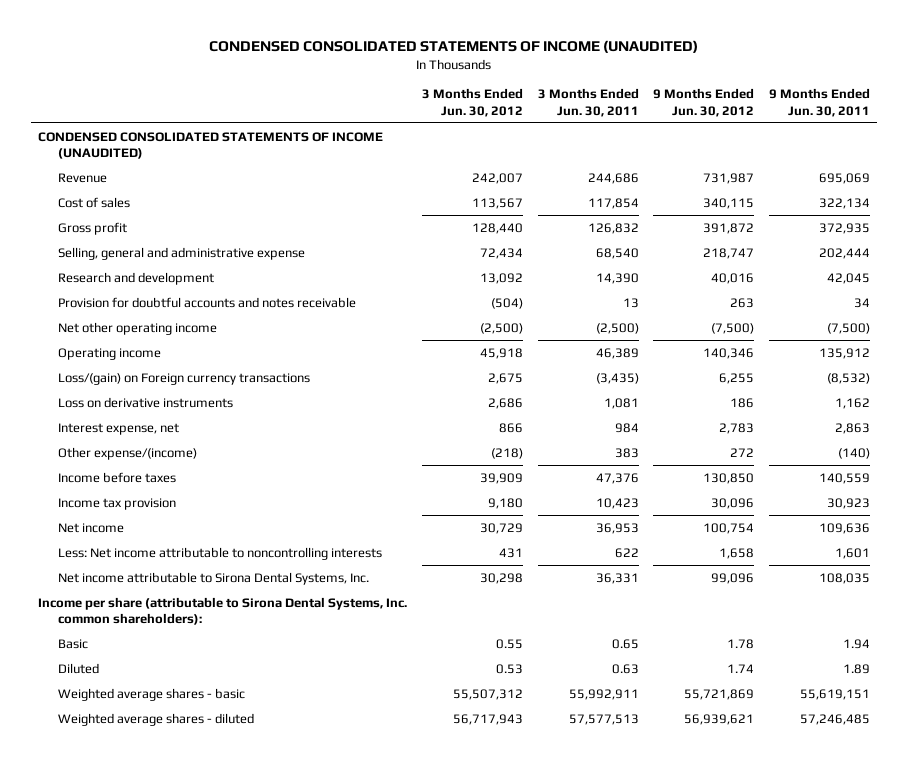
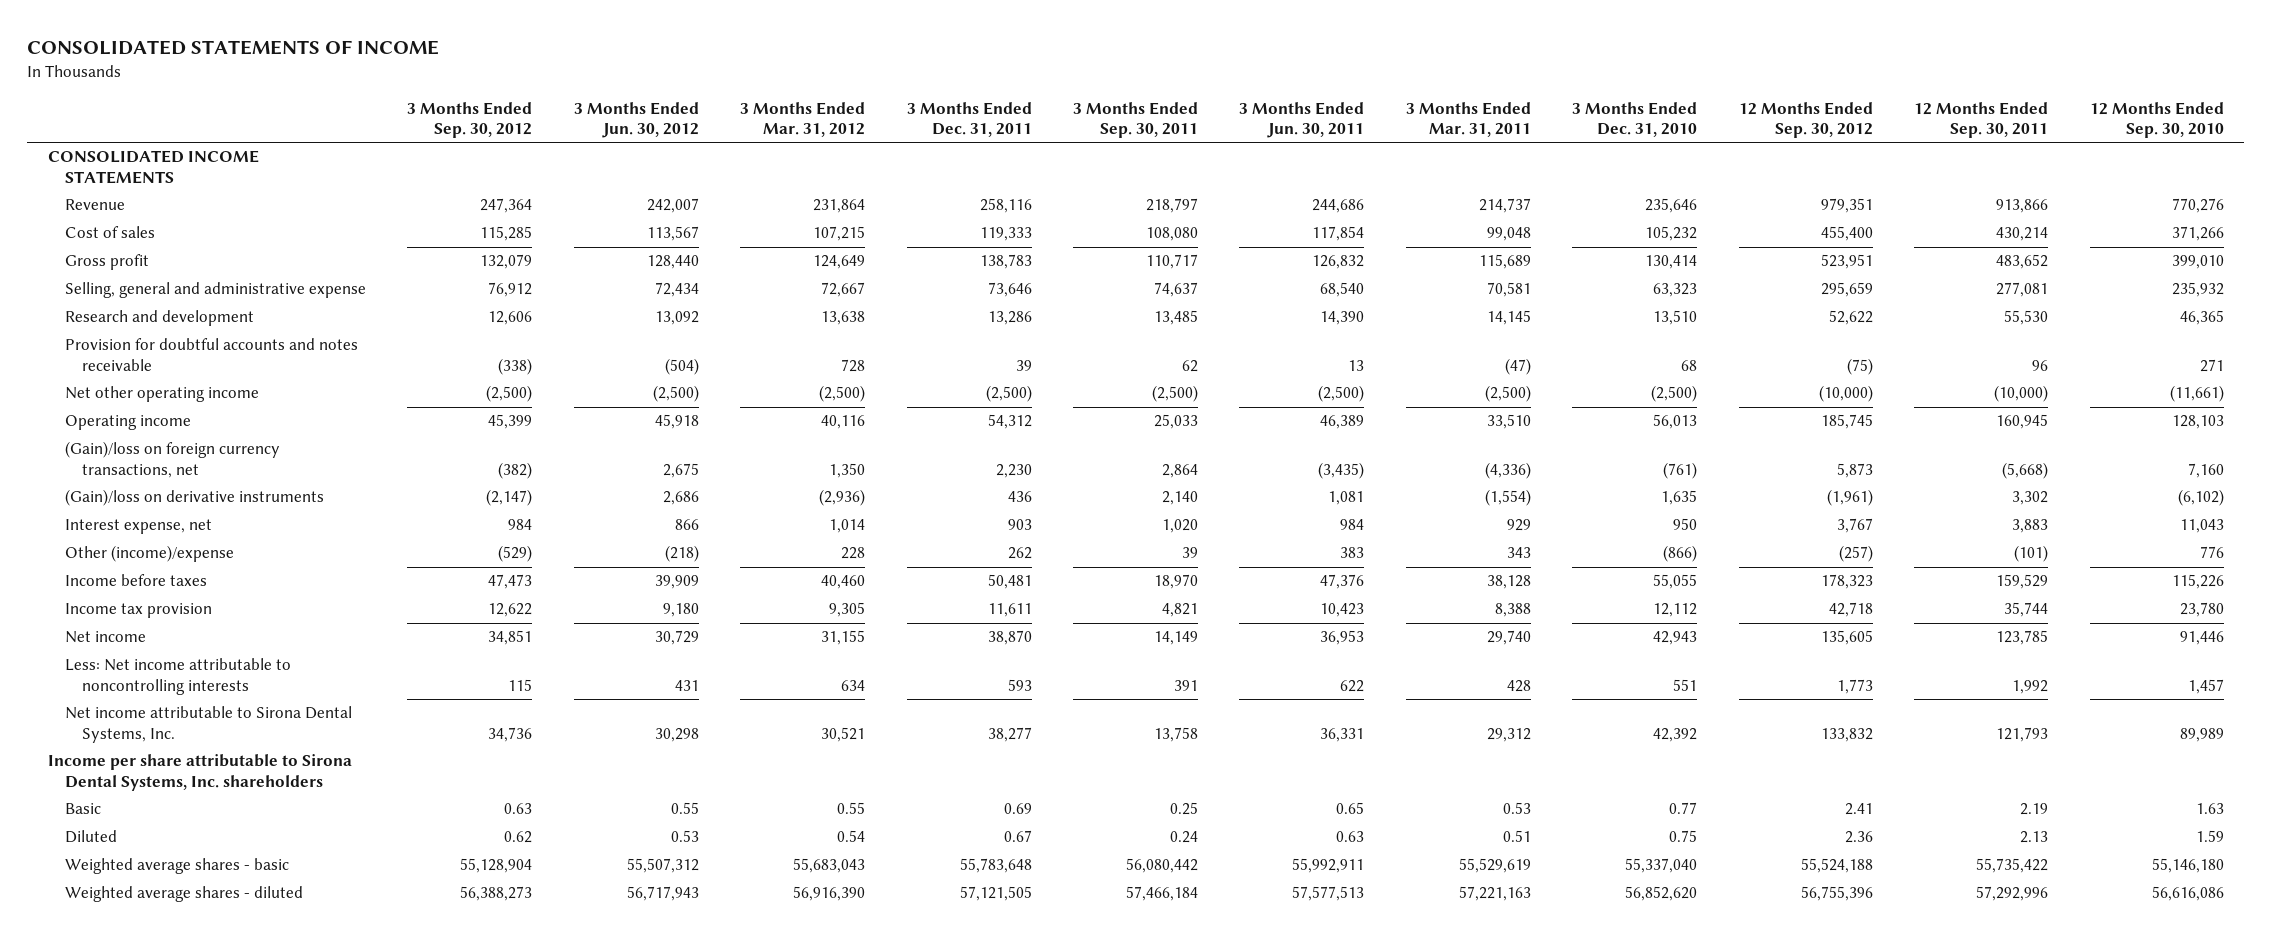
[209,40,699,54] CONDENSED CONSOLIDATED STATEMENTS OF INCOME (UNAUDITED) -> [27,39,440,55] CONSOLIDATED STATEMENTS OF INCOME
[653,88,755,117] 9 Months Ended Jun. 30, 2012 -> none
[769,88,871,117] 9 Months Ended Jun. 30, 2011 -> none
none -> [407,101,533,139] 3 Months Ended Sep. 30, 2012
none -> [740,101,866,138] 3 Months Ended Mar. 31, 2012
none -> [906,101,1032,138] 3 Months Ended Dec. 31, 2011
none -> [1073,101,1199,139] 3 Months Ended Sep. 30, 2011
none -> [1405,101,1531,138] 3 Months Ended Mar. 31, 2011
none -> [1572,101,1698,138] 3 Months Ended Dec. 31, 2010
none -> [1738,101,1873,139] 12 Months Ended Sep. 30, 2012
none -> [1914,101,2049,139] 12 Months Ended Sep. 30, 2011
none -> [2089,101,2224,139] 12 Months Ended Sep. 30, 2010
[38,131,384,159] CONDENSED CONSOLIDATED STATEMENTS OF INCOME (UNAUDITED) -> [47,150,259,184] CONSOLIDATED INCOME STATEMENTS
[58,372,311,385] Loss/(gain) on Foreign currency transactions -> [64,441,280,478] (Gain)/loss on foreign currency transactions, net
[58,396,234,408] Loss on derivative instruments -> [64,489,324,507] (Gain)/loss on derivative instruments
[58,446,198,460] Other expense/(income) -> [64,545,234,563] Other (income)/expense
[38,596,408,625] Income per share (attributable to Sirona Dental Systems, Inc. common shareholders): -> [47,754,352,791] Income per share attributable to Sirona Dental Systems, Inc. shareholders

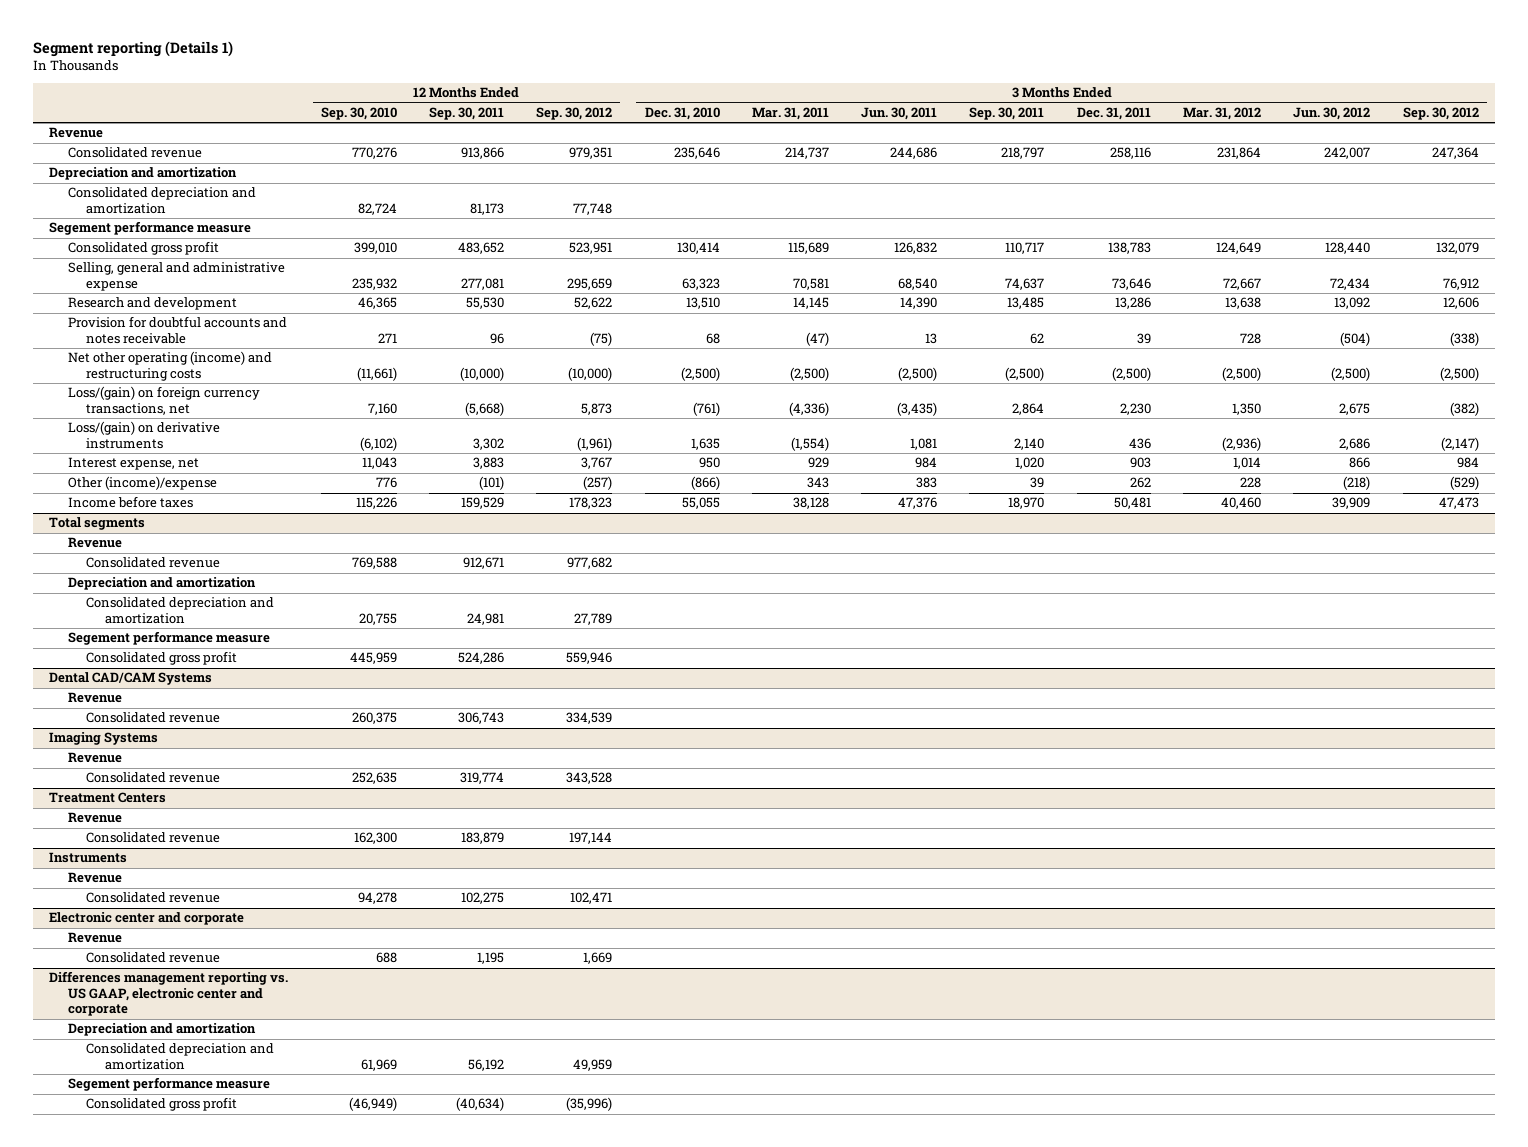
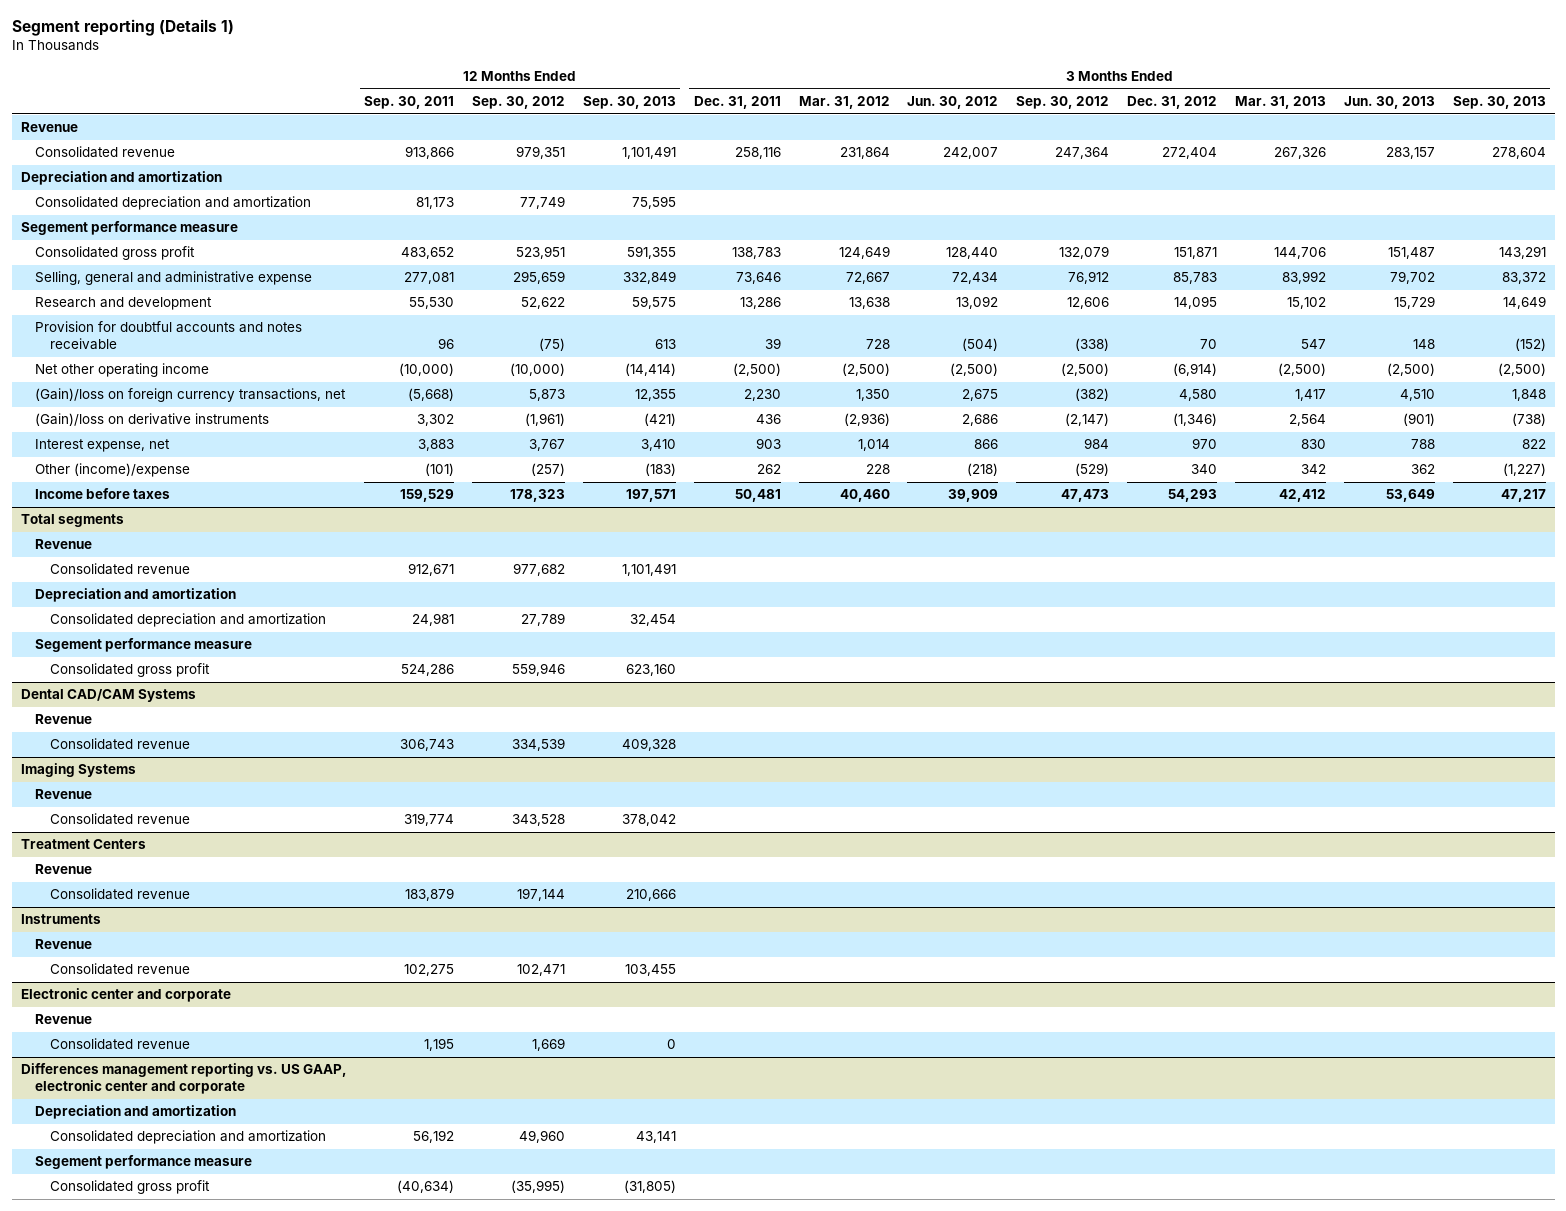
[320,107,397,121] Sep. 30, 2010 -> none
[644,107,720,121] Dec. 31, 2010 -> none
[751,107,829,121] Mar. 31, 2011 -> none
[861,107,938,121] Jun. 30, 2011 -> none
[969,107,1045,121] Sep. 30, 2011 -> none
none -> [583,96,677,110] Sep. 30, 2013
none -> [1127,96,1218,110] Dec. 31, 2012
none -> [1234,96,1326,110] Mar. 31, 2013
none -> [1343,96,1435,110] Jun. 30, 2013
none -> [1452,96,1546,110] Sep. 30, 2013
[573,202,613,215] 77,748 -> [520,196,566,210] 77,749
[67,351,272,381] Net other operating (income) and restructuring costs -> [35,363,210,378] Net other operating income
[67,386,260,415] Loss/(gain) on foreign currency transactions, net -> [35,388,347,403] (Gain)/loss on foreign currency transactions, net
[67,421,220,449] Loss/(gain) on derivative instruments -> [35,413,270,427] (Gain)/loss on derivative instruments
[573,1058,613,1071] 49,959 -> [519,1130,566,1144] 49,960
[566,1097,613,1112] (35,996) -> [511,1180,566,1194] (35,995)

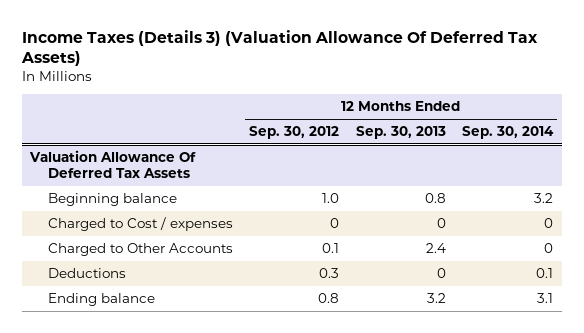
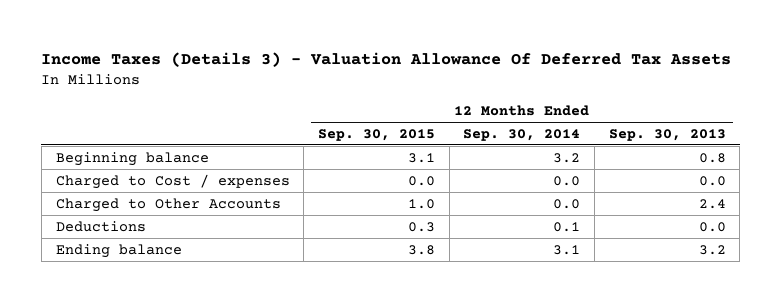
[21,29,539,67] Income Taxes (Details 3) (Valuation Allowance Of Deferred Tax Assets) -> [41,52,732,68] Income Taxes (Details 3) - Valuation Allowance Of Deferred Tax Assets
[249,126,340,140] Sep. 30, 2012 -> none
none -> [317,128,435,141] Sep. 30, 2015
[29,149,197,179] Valuation Allowance Of Deferred Tax Assets -> none
[436,217,446,228] 0 -> [698,175,726,186] 0.0
[544,217,554,228] 0 -> [553,175,581,186] 0.0
[544,242,554,253] 0 -> [553,198,581,209] 0.0
[436,267,446,278] 0 -> [698,221,726,232] 0.0

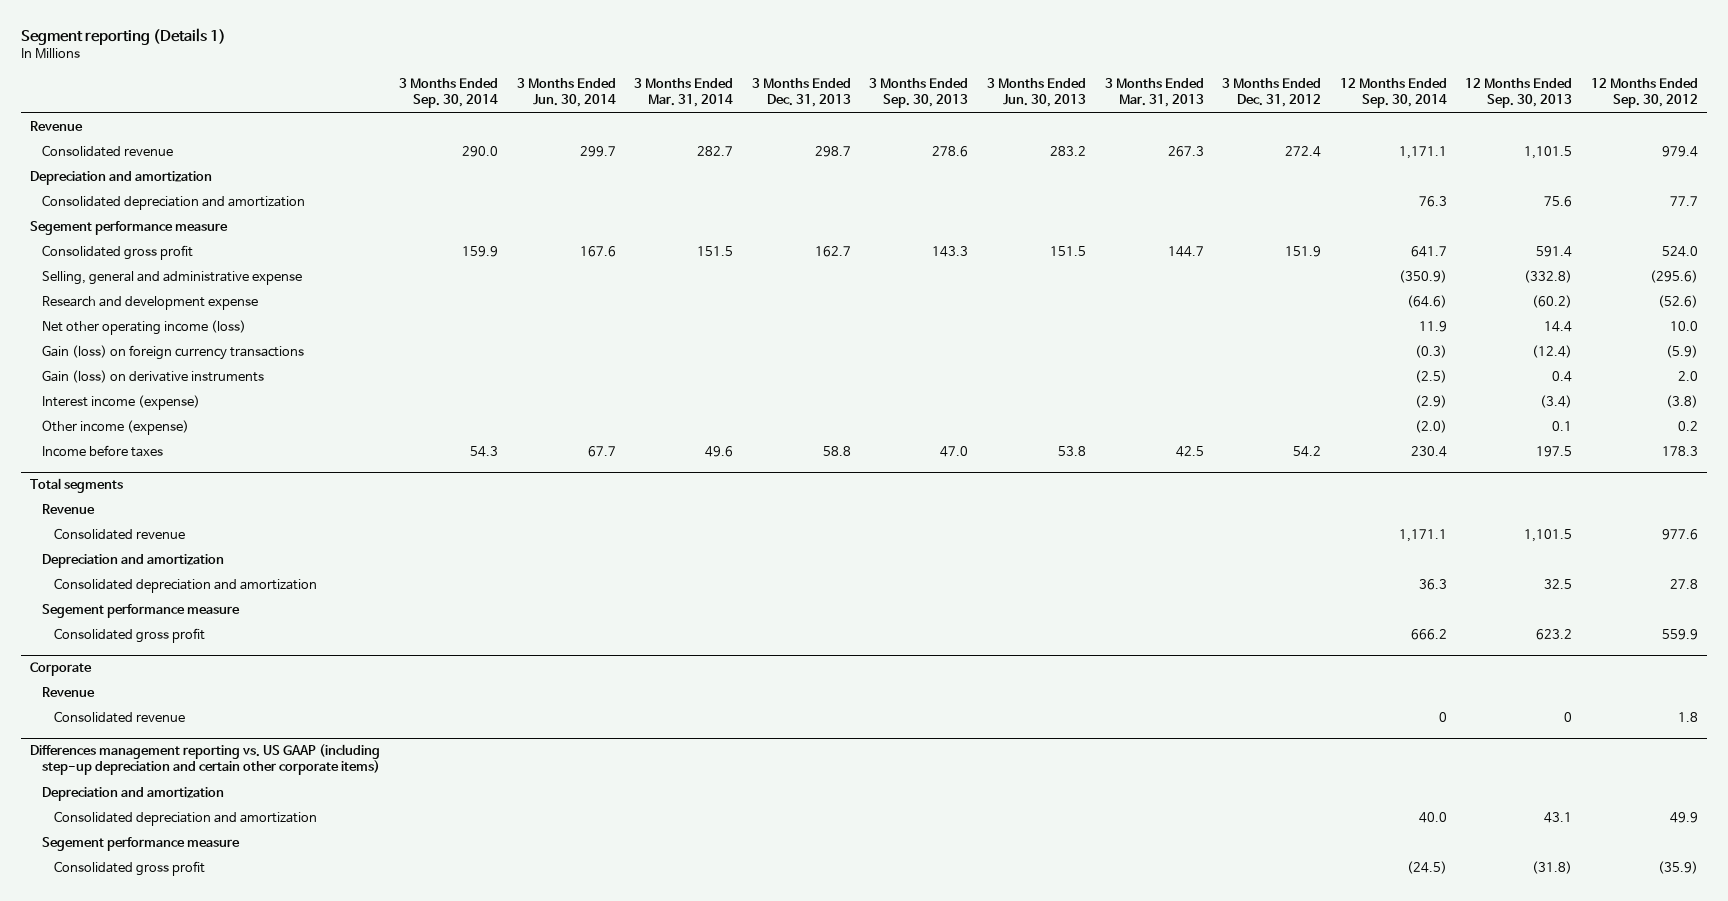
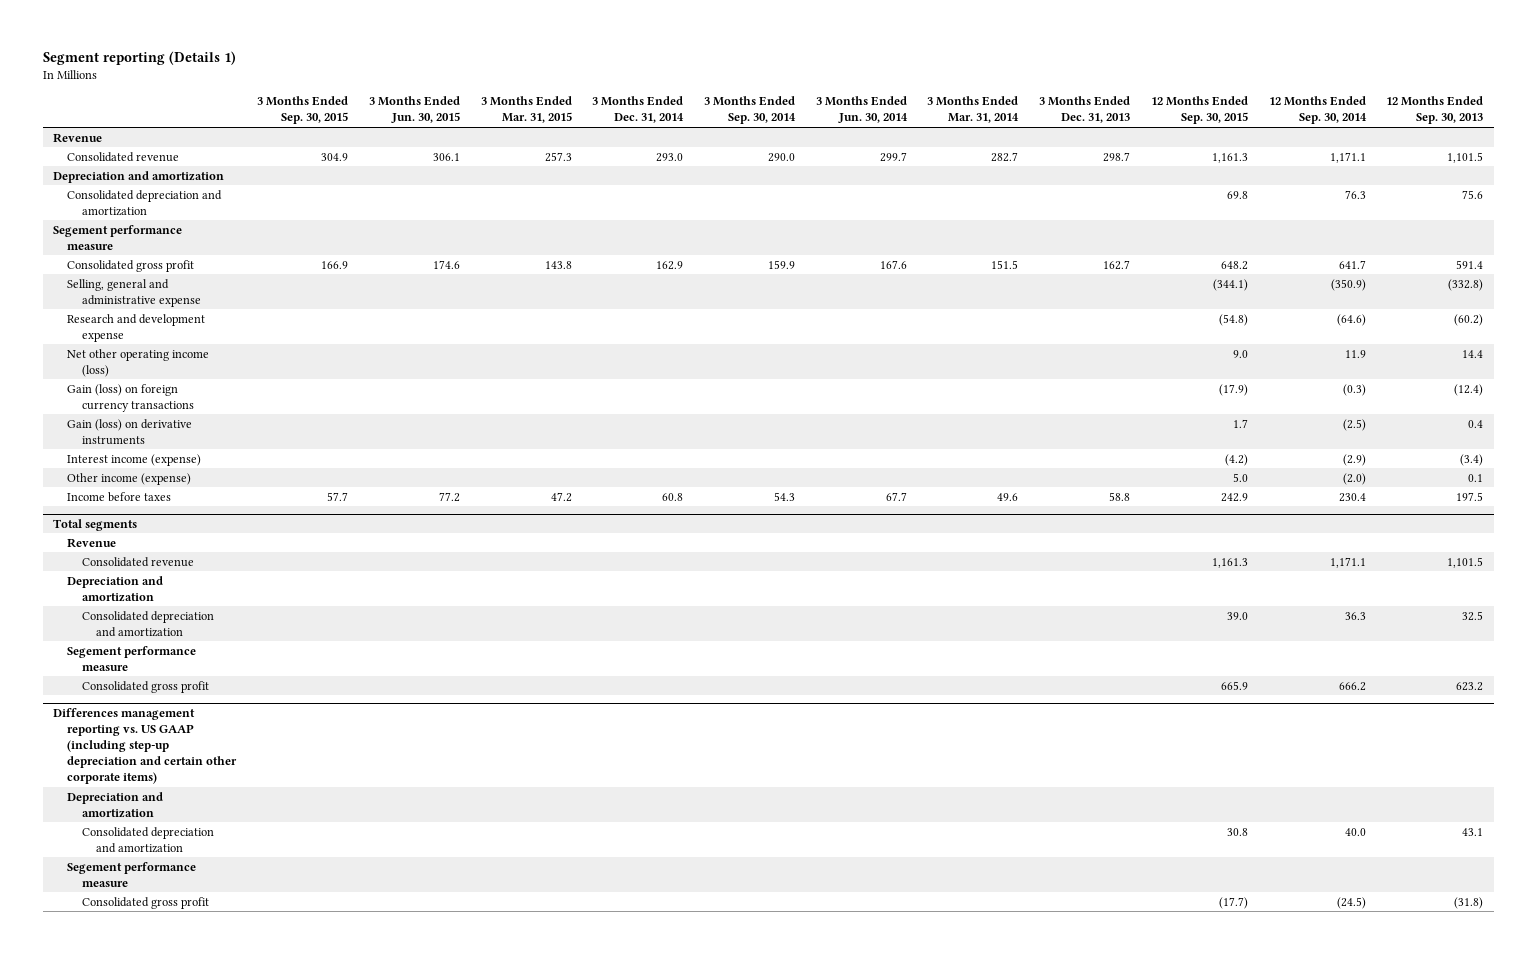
[869,78,969,109] 3 Months Ended Sep. 30, 2013 -> none
[986,78,1086,108] 3 Months Ended Jun. 30, 2013 -> none
[1104,78,1204,108] 3 Months Ended Mar. 31, 2013 -> none
[1222,78,1322,108] 3 Months Ended Dec. 31, 2012 -> none
[1590,78,1698,109] 12 Months Ended Sep. 30, 2012 -> none
none -> [257,96,349,125] 3 Months Ended Sep. 30, 2015
none -> [368,96,460,124] 3 Months Ended Jun. 30, 2015
none -> [480,96,572,124] 3 Months Ended Mar. 31, 2015
none -> [592,96,685,124] 3 Months Ended Dec. 31, 2014
none -> [1150,96,1248,125] 12 Months Ended Sep. 30, 2015
[30,662,93,677] Corporate -> none
[42,687,96,698] Revenue -> none
[53,711,185,724] Consolidated revenue -> none

